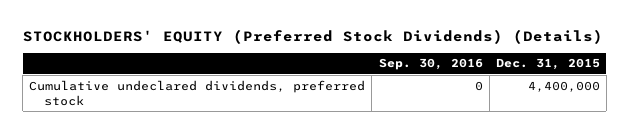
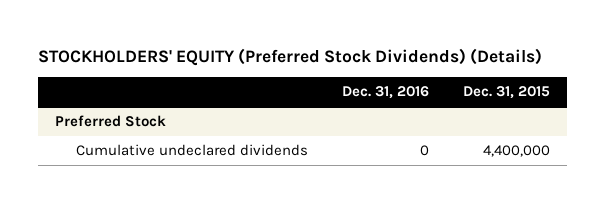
[378,58,483,71] Sep. 30, 2016 -> none
none -> [341,86,429,100] Dec. 31, 2016
none -> [55,115,167,128] Preferred Stock
[29,79,366,106] Cumulative undeclared dividends, preferred stock -> [75,144,308,157] Cumulative undeclared dividends

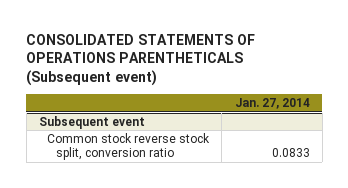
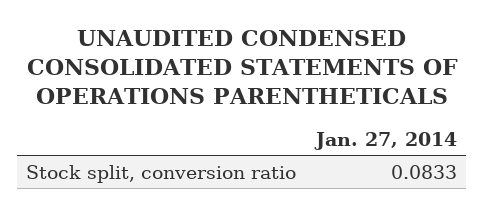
[26,33,256,87] CONSOLIDATED STATEMENTS OF OPERATIONS PARENTHETICALS (Subsequent event) -> [26,29,458,105] UNAUDITED CONDENSED CONSOLIDATED STATEMENTS OF OPERATIONS PARENTHETICALS
[38,115,145,129] Subsequent event -> none
[47,132,211,161] Common stock reverse stock split, conversion ratio -> [26,165,297,184] Stock split, conversion ratio

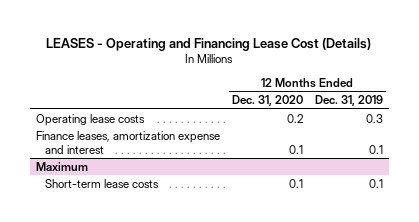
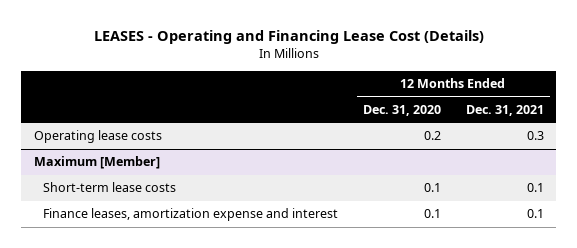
[315,95,384,107] Dec. 31, 2019 -> none
none -> [465,104,544,116] Dec. 31, 2021
[35,130,220,154] Finance leases, amortization expense and interest -> none
[35,161,88,171] Maximum -> [33,156,160,170] Maximum [Member]
none -> [43,208,339,222] Finance leases, amortization expense and interest

